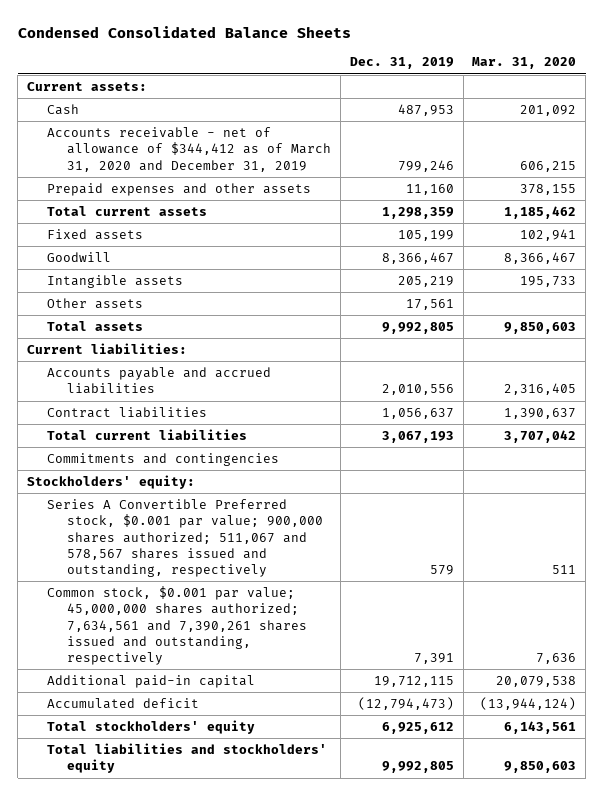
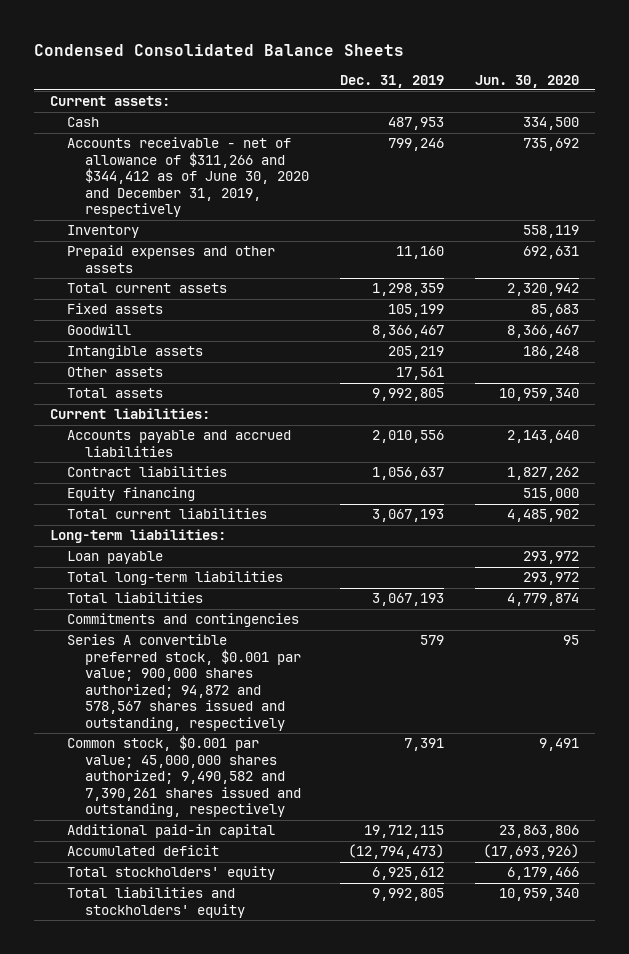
[472,57,577,70] Mar. 31, 2020 -> none
none -> [475,74,580,88] Jun. 30, 2020
[46,127,331,172] Accounts receivable - net of allowance of $344,412 as of March 31, 2020 and December 31, 2019 -> [67,137,310,218] Accounts receivable - net of allowance of $311,266 and $344,412 as of June 30, 2020 and December 31, 2019, respectively
none -> [67,225,140,239] Inventory
none -> [67,487,196,502] Equity financing
none -> [49,529,226,544] Long-term liabilities:
none -> [67,551,164,565] Loan payable
none -> [67,571,284,586] Total long-term liabilities
none -> [67,592,204,604] Total liabilities
[27,475,196,490] Stockholders' equity: -> none
[46,499,323,578] Series A Convertible Preferred stock, $0.001 par value; 900,000 shares authorized; 511,067 and 578,567 shares issued and outstanding, respectively -> [67,634,302,732] Series A convertible preferred stock, $0.001 par value; 900,000 shares authorized; 94,872 and 578,567 shares issued and outstanding, respectively
[46,586,307,666] Common stock, $0.001 par value; 45,000,000 shares authorized; 7,634,561 and 7,390,261 shares issued and outstanding, respectively -> [67,735,302,818] Common stock, $0.001 par value; 45,000,000 shares authorized; 9,490,582 and 7,390,261 shares issued and outstanding, respectively

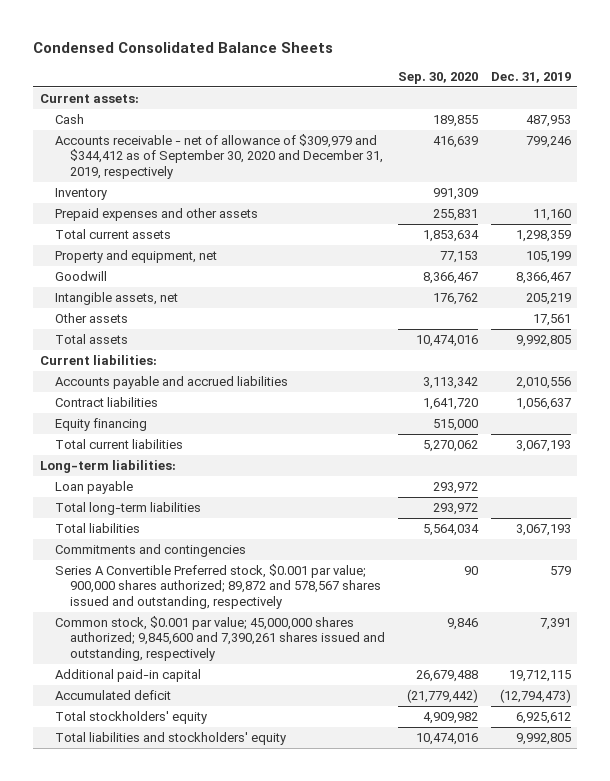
[475,74,580,88] Jun. 30, 2020 -> none
none -> [397,72,478,85] Sep. 30, 2020
[67,137,310,218] Accounts receivable - net of allowance of $311,266 and $344,412 as of June 30, 2020 and December 31, 2019, respectively -> [54,134,383,179] Accounts receivable - net of allowance of $309,979 and $344,412 as of September 30, 2020 and December 31, 2019, respectively
[67,303,164,315] Fixed assets -> [54,250,217,264] Property and equipment, net
[67,345,204,360] Intangible assets -> [54,292,178,306] Intangible assets, net
[67,634,302,732] Series A convertible preferred stock, $0.001 par value; 900,000 shares authorized; 94,872 and 578,567 shares issued and outstanding, respectively -> [54,564,381,609] Series A Convertible Preferred stock, $0.001 par value; 900,000 shares authorized; 89,872 and 578,567 shares issued and outstanding, respectively
[67,735,302,818] Common stock, $0.001 par value; 45,000,000 shares authorized; 9,490,582 and 7,390,261 shares issued and outstanding, respectively -> [54,616,385,661] Common stock, $0.001 par value; 45,000,000 shares authorized; 9,845,600 and 7,390,261 shares issued and outstanding, respectively

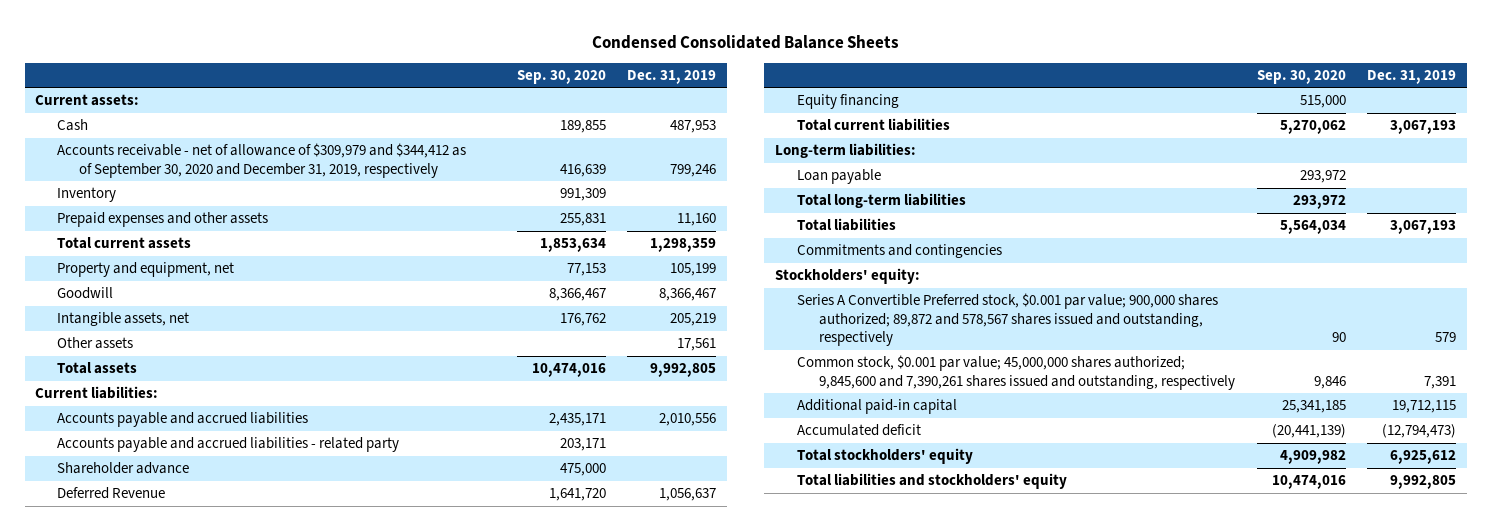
[422,377,478,390] 3,113,342 -> [548,413,606,427] 2,435,171
none -> [57,437,400,453] Accounts payable and accrued liabilities - related party
none -> [57,462,190,475] Shareholder advance
[54,397,158,408] Contract liabilities -> [57,487,166,500] Deferred Revenue
none -> [775,268,921,285] Stockholders' equity:
[415,670,478,683] 26,679,488 -> [1281,400,1346,414] 25,341,185
[406,689,478,704] (21,779,442) -> [1271,424,1346,439] (20,441,139)

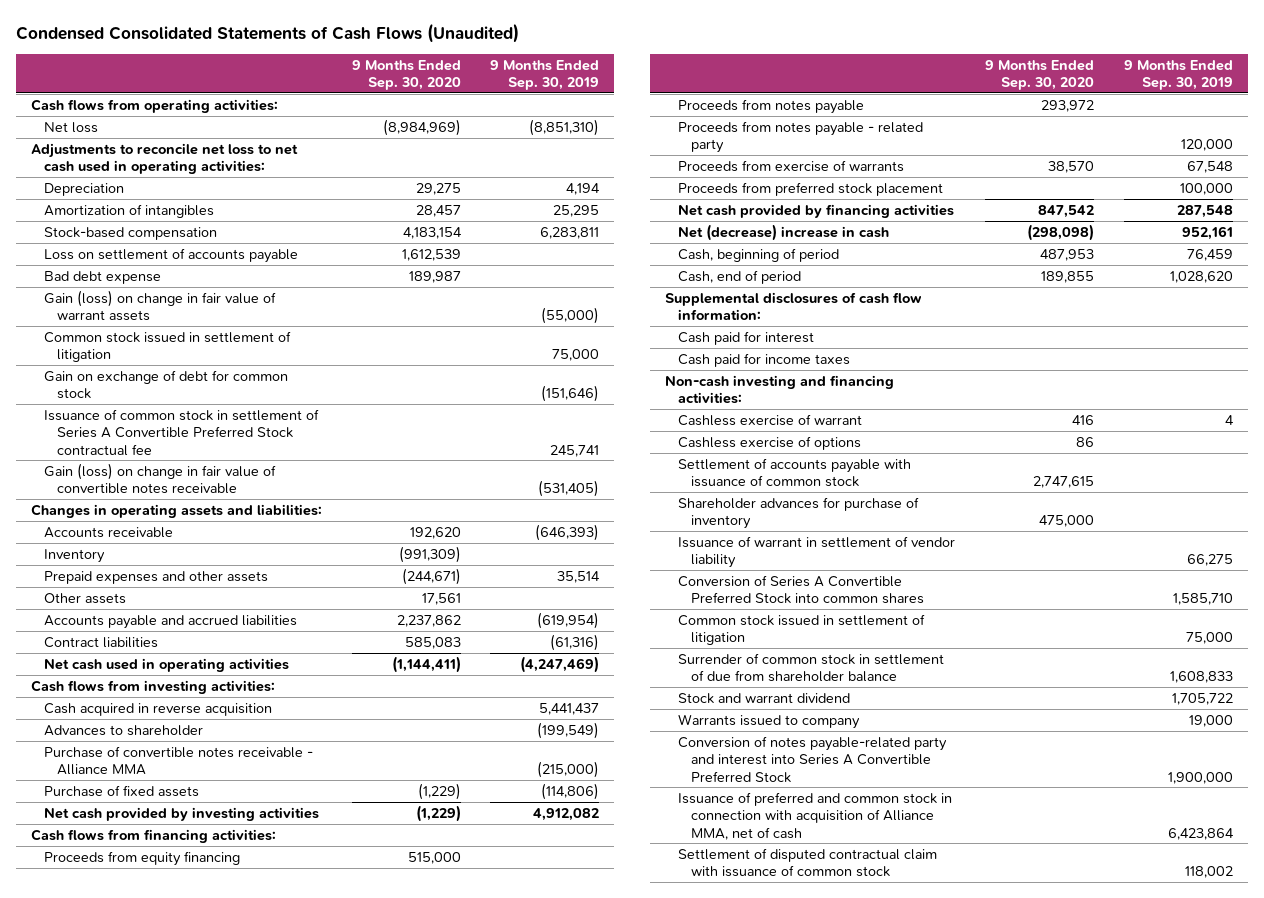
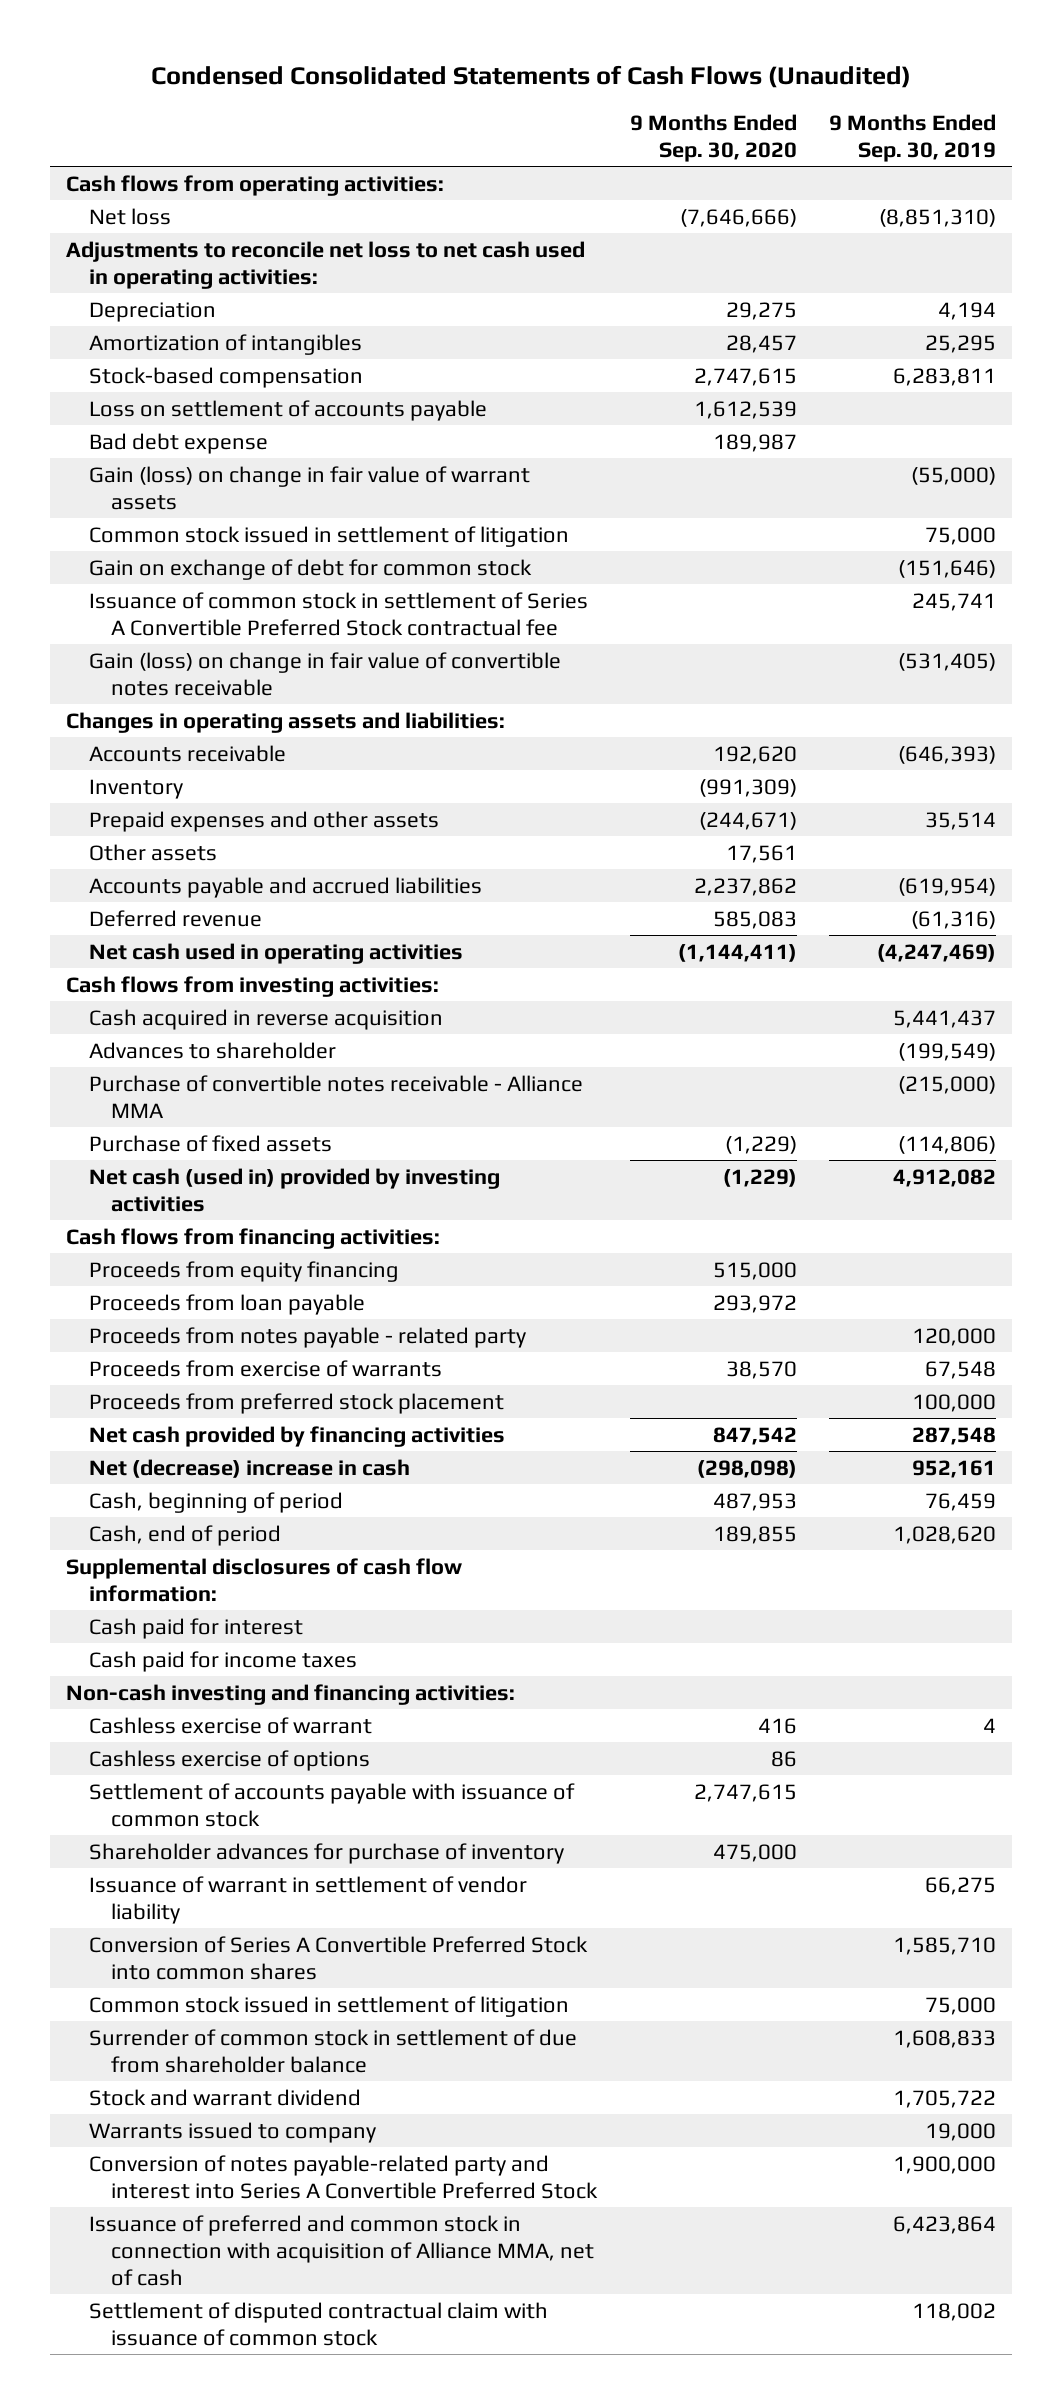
[382,118,461,136] (8,984,969) -> [679,208,797,227] (7,646,666)
[402,226,462,239] 4,183,154 -> [693,367,797,386] 2,747,615
[44,636,159,648] Contract liabilities -> [88,909,262,927] Deferred revenue
[44,806,320,821] Net cash provided by investing activities -> [88,1167,500,1212] Net cash (used in) provided by investing activities
[678,98,865,114] Proceeds from notes payable -> [88,1293,365,1315] Proceeds from loan payable

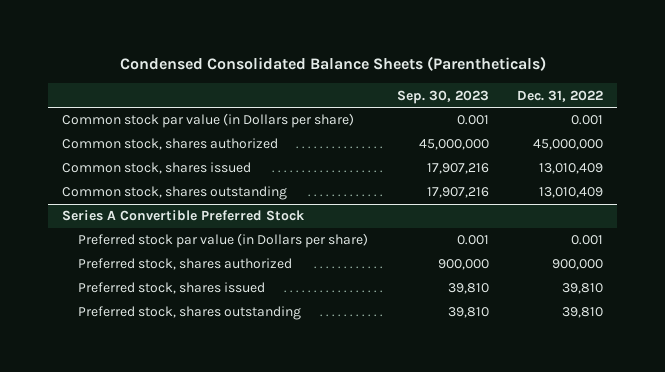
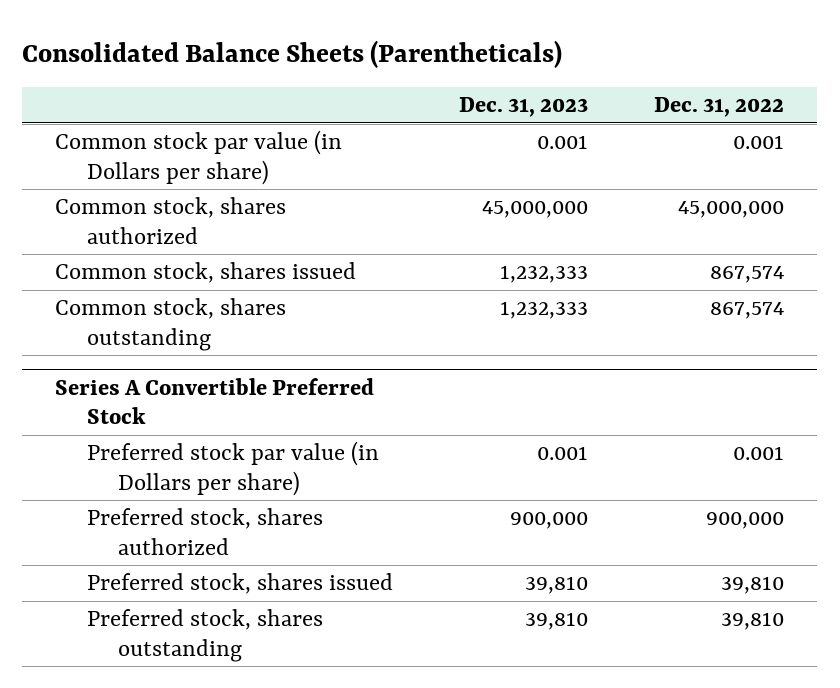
[119,56,546,72] Condensed Consolidated Balance Sheets (Parentheticals) -> [22,39,563,68] Consolidated Balance Sheets (Parentheticals)
[396,89,489,104] Sep. 30, 2023 -> none
none -> [459,97,589,118] Dec. 31, 2023
[539,163,604,175] 13,010,409 -> [710,266,785,284] 867,574
[539,187,604,199] 13,010,409 -> [710,302,785,320] 867,574

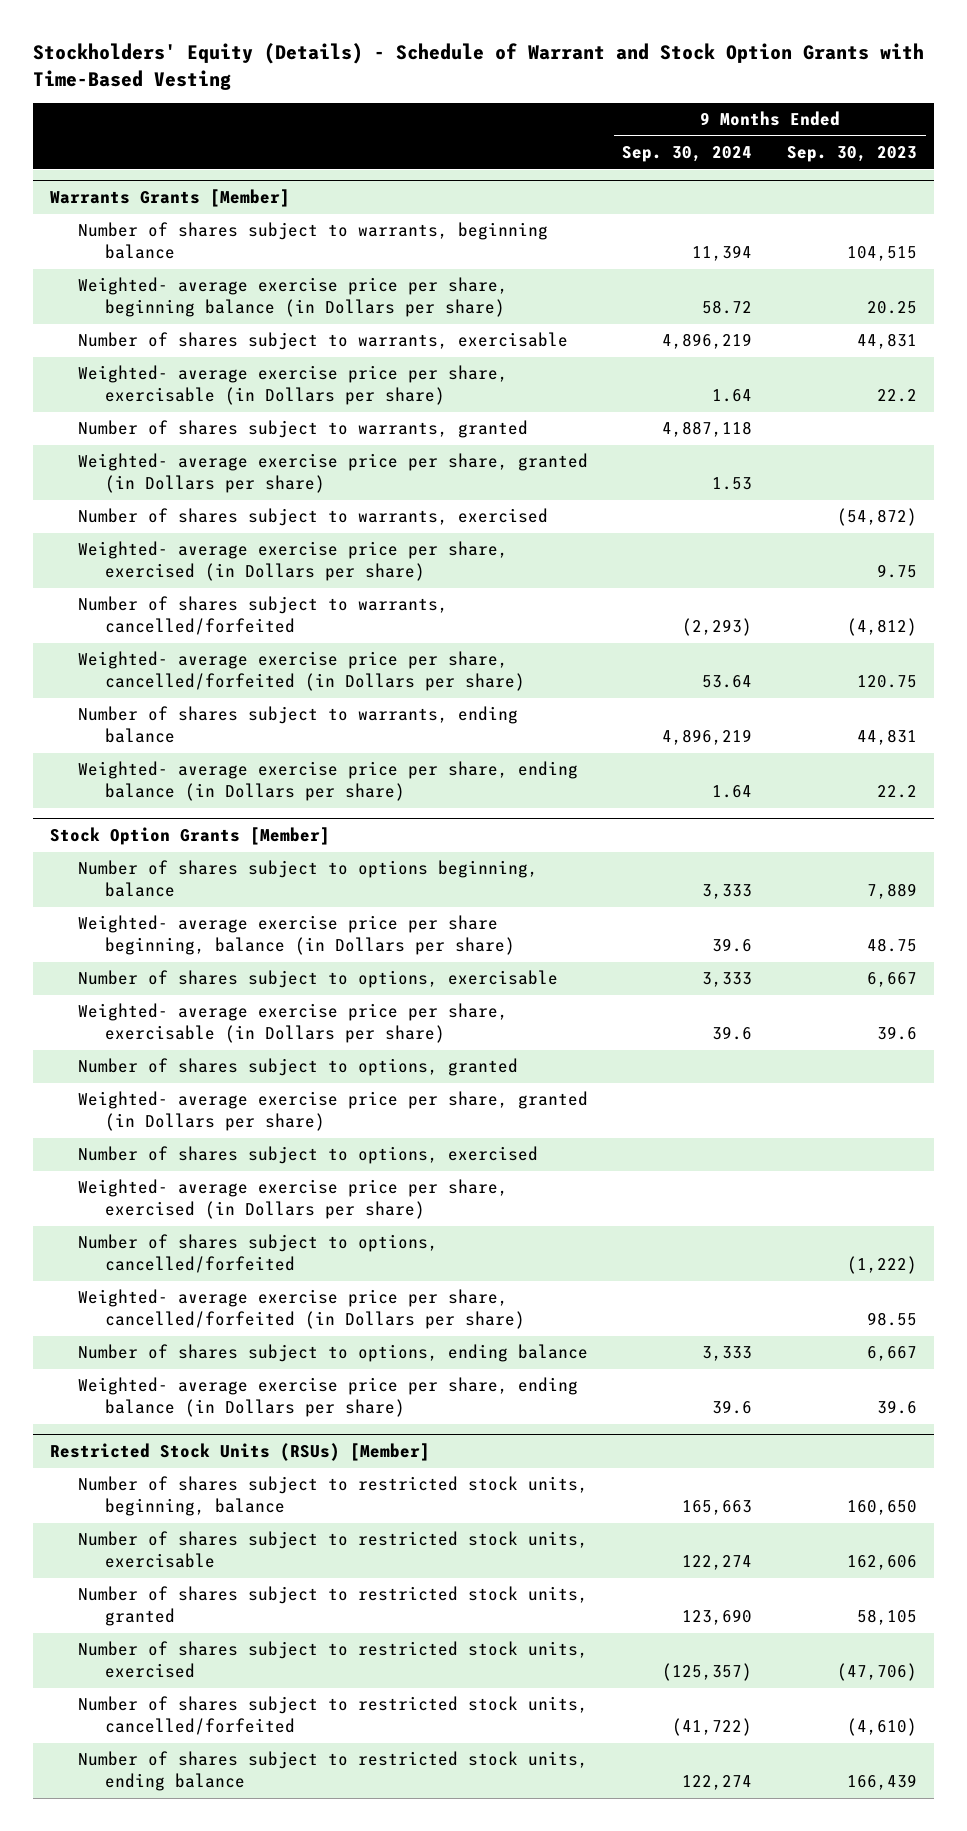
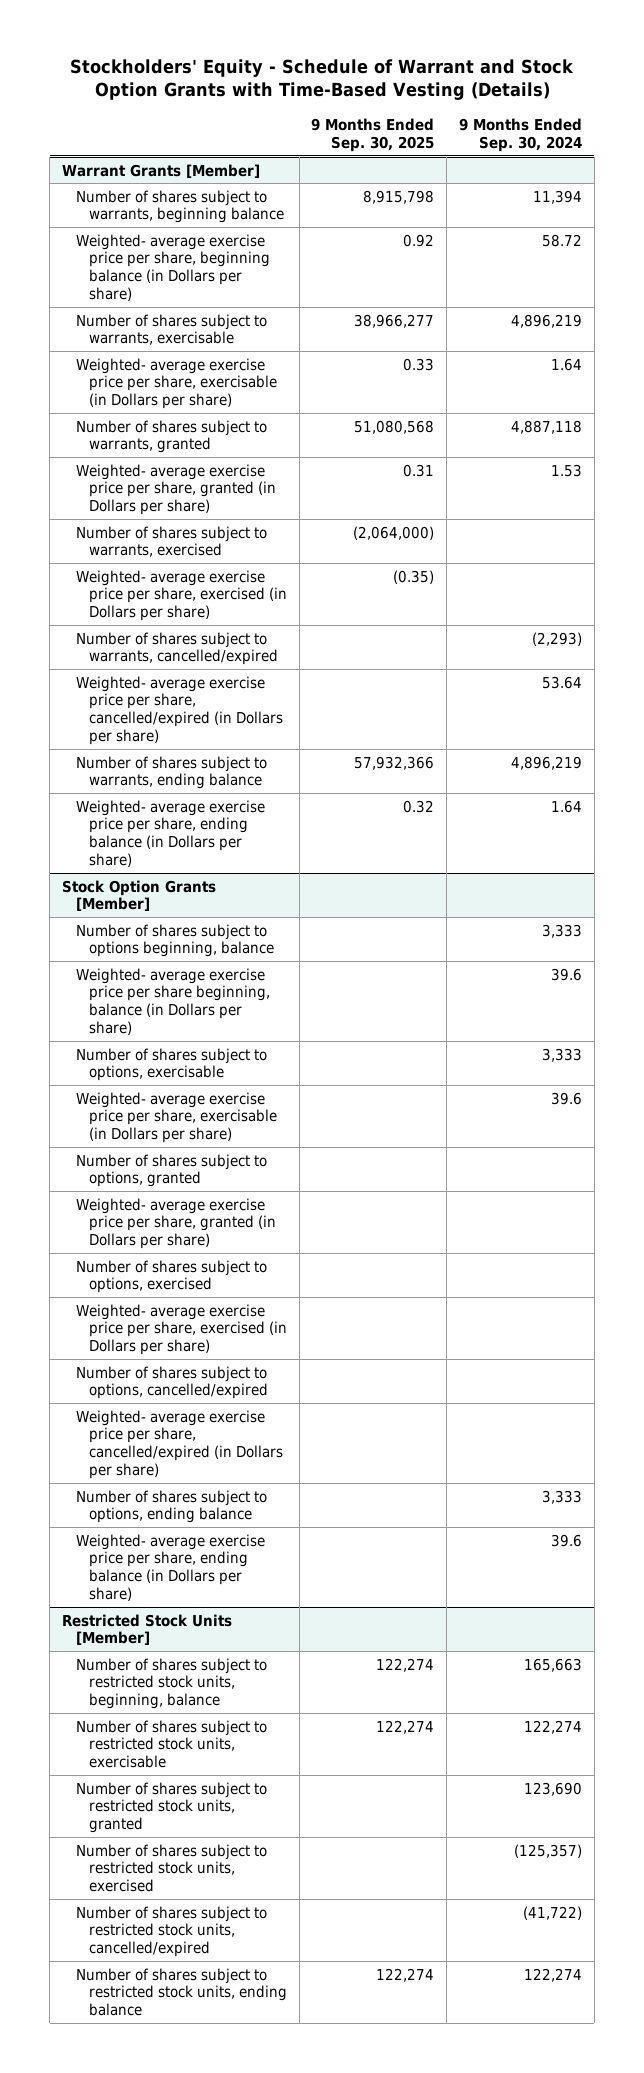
[33,43,925,90] Stockholders' Equity (Details) - Schedule of Warrant and Stock Option Grants with Time-Based Vesting -> [69,59,574,101] Stockholders' Equity - Schedule of Warrant and Stock Option Grants with Time-Based Vesting (Details)
[786,146,917,163] Sep. 30, 2023 -> none
none -> [311,118,435,152] 9 Months Ended Sep. 30, 2025
[50,189,291,208] Warrants Grants [Member] -> [62,163,261,178] Warrant Grants [Member]
[77,596,448,636] Number of shares subject to warrants, cancelled/forfeited -> [75,631,279,666] Number of shares subject to warrants, cancelled/expired
[77,651,525,692] Weighted- average exercise price per share, cancelled/forfeited (in Dollars per share) -> [75,675,284,746] Weighted- average exercise price per share, cancelled/expired (in Dollars per share)
[77,1234,438,1274] Number of shares subject to options, cancelled/forfeited -> [75,1365,269,1400] Number of shares subject to options, cancelled/expired
[77,1289,525,1330] Weighted- average exercise price per share, cancelled/forfeited (in Dollars per share) -> [75,1409,284,1480] Weighted- average exercise price per share, cancelled/expired (in Dollars per share)
[50,1443,431,1462] Restricted Stock Units (RSUs) [Member] -> [62,1613,233,1646] Restricted Stock Units [Member]
[77,1696,588,1736] Number of shares subject to restricted stock units, cancelled/forfeited -> [75,1905,267,1958] Number of shares subject to restricted stock units, cancelled/expired

